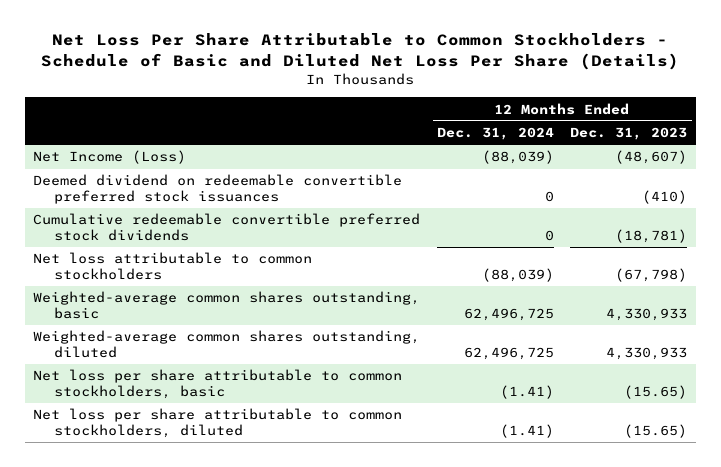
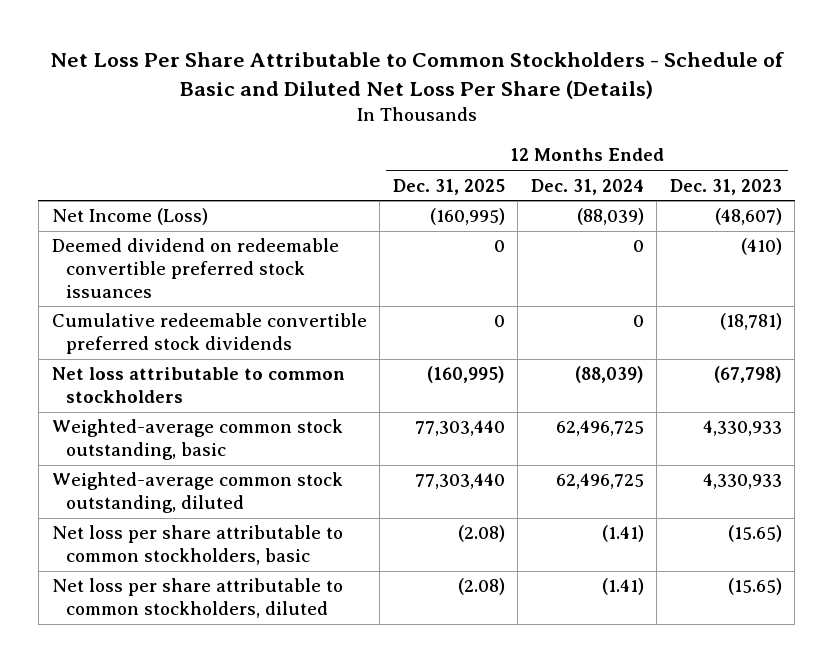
none -> [392,178,505,195] Dec. 31, 2025
[33,291,421,320] Weighted-average common shares outstanding, basic -> [51,419,343,461] Weighted-average common stock outstanding, basic
[33,330,421,359] Weighted-average common shares outstanding, diluted -> [51,472,343,514] Weighted-average common stock outstanding, diluted

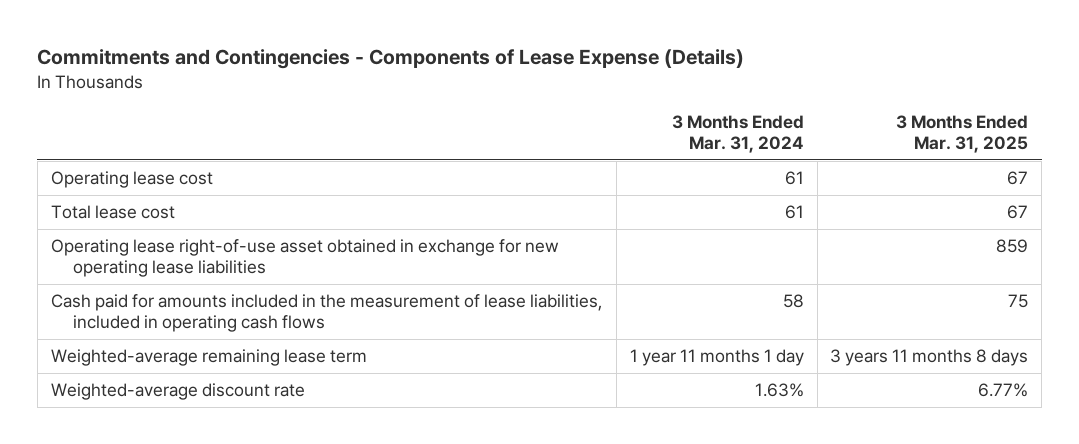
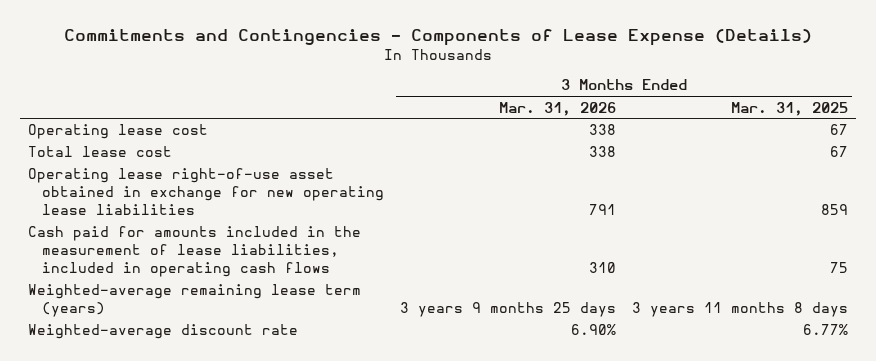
[671,115,804,154] 3 Months Ended Mar. 31, 2024 -> none
none -> [498,101,616,116] Mar. 31, 2026
[50,349,367,367] Weighted-average remaining lease term -> [27,284,361,318] Weighted-average remaining lease term (years)

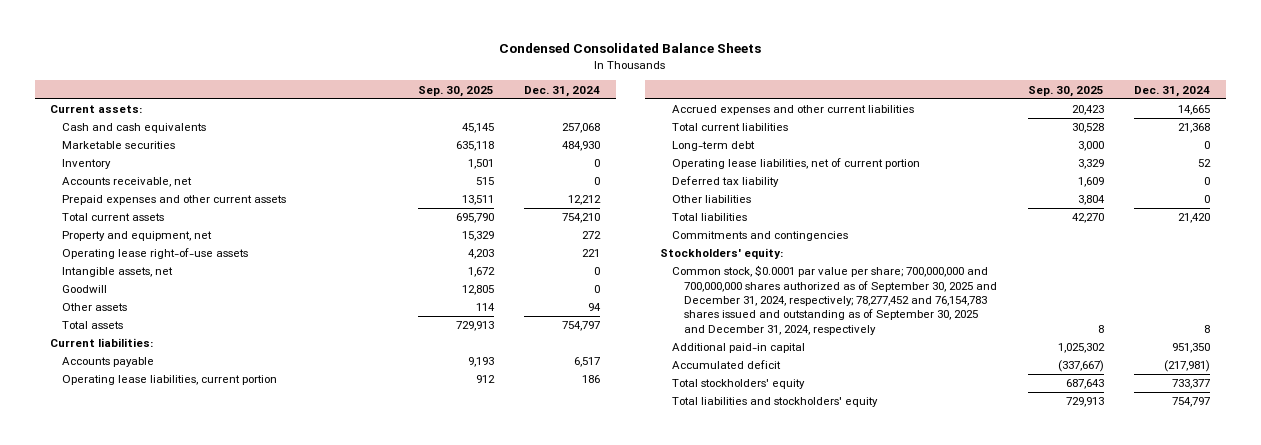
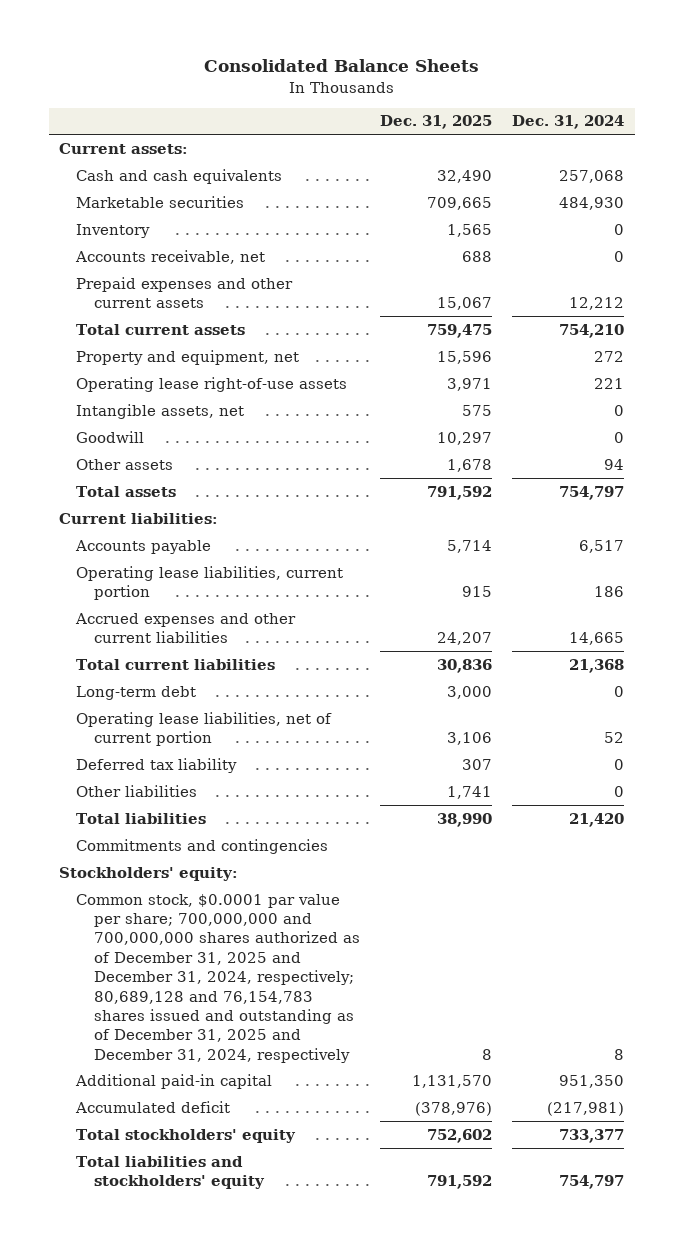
[499,43,762,54] Condensed Consolidated Balance Sheets -> [203,59,479,73] Consolidated Balance Sheets
[417,85,494,97] Sep. 30, 2025 -> none
none -> [380,115,493,130] Dec. 31, 2025
[672,265,997,335] Common stock, $0.0001 par value per share; 700,000,000 and 700,000,000 shares authorized as of September 30, 2025 and December 31, 2024, respectively; 78,277,452 and 76,154,783 shares issued and outstanding as of September 30, 2025 and December 31, 2024, respectively -> [76,893,360,1063] Common stock, $0.0001 par value per share; 700,000,000 and 700,000,000 shares authorized as of December 31, 2025 and December 31, 2024, respectively; 80,689,128 and 76,154,783 shares issued and outstanding as of December 31, 2025 and December 31, 2024, respectively

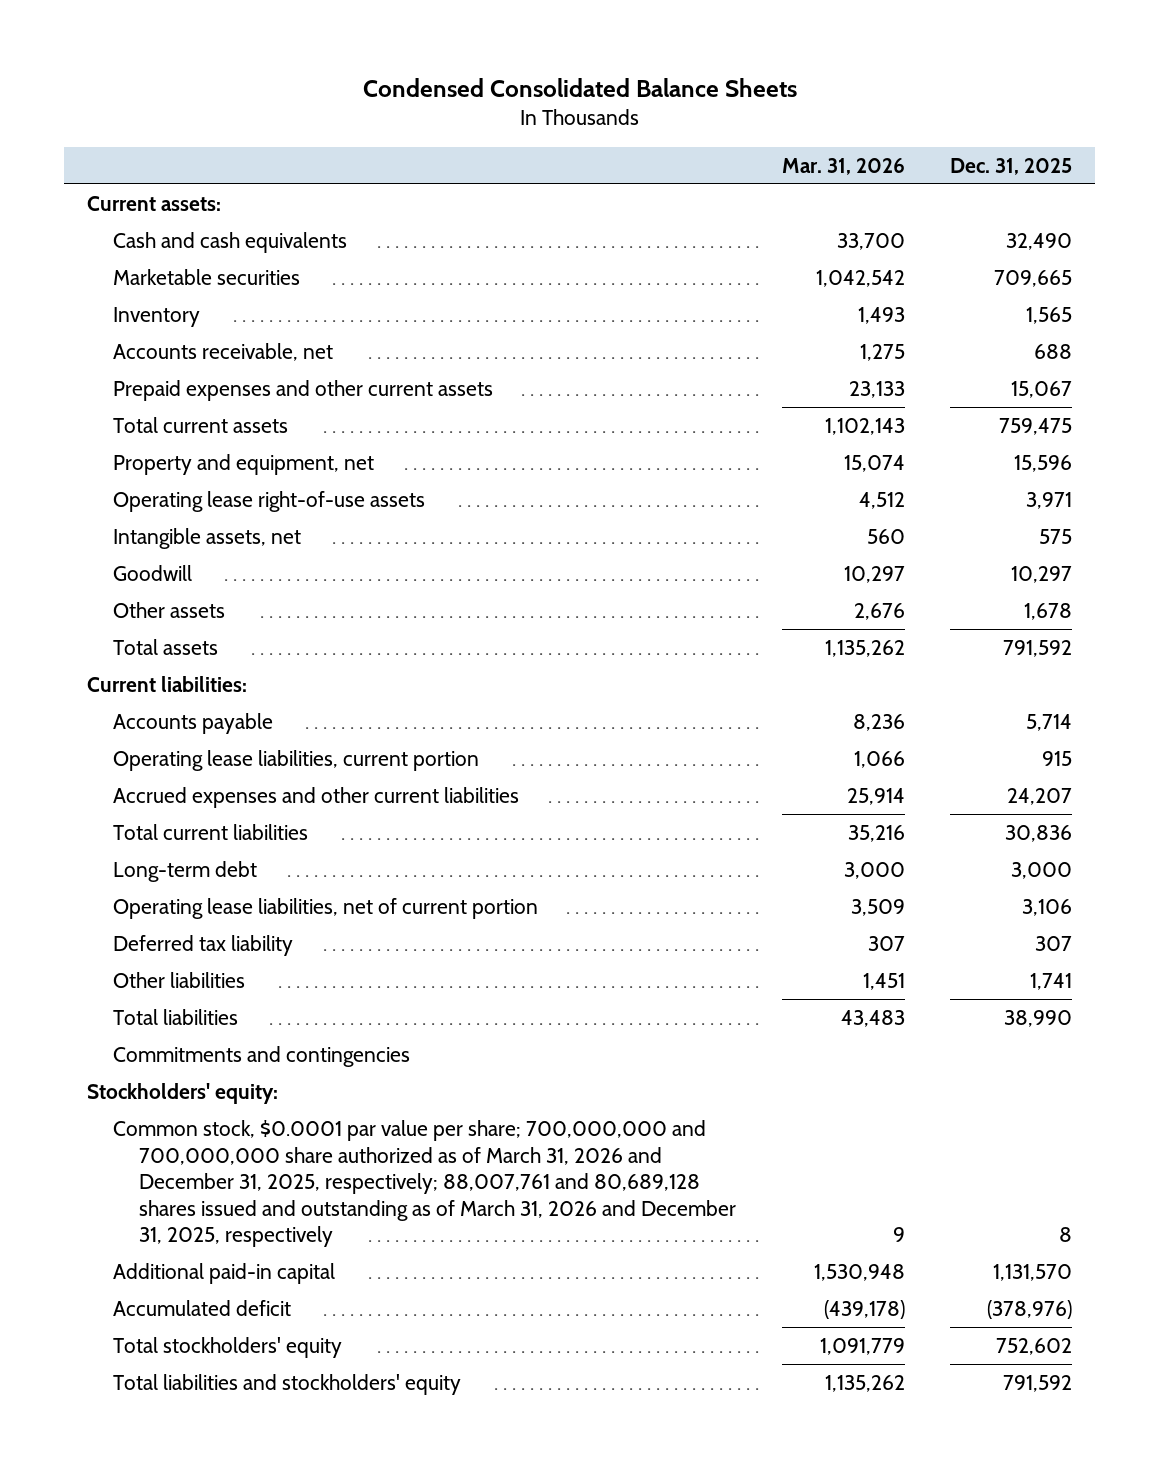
[203,59,479,73] Consolidated Balance Sheets -> [362,77,797,97] Condensed Consolidated Balance Sheets
[512,115,625,130] Dec. 31, 2024 -> none
none -> [781,157,905,175] Mar. 31, 2026
[76,893,360,1063] Common stock, $0.0001 par value per share; 700,000,000 and 700,000,000 shares authorized as of December 31, 2025 and December 31, 2024, respectively; 80,689,128 and 76,154,783 shares issued and outstanding as of December 31, 2025 and December 31, 2024, respectively -> [113,1120,737,1248] Common stock, $0.0001 par value per share; 700,000,000 and 700,000,000 share authorized as of March 31, 2026 and December 31, 2025, respectively; 88,007,761 and 80,689,128 shares issued and outstanding as of March 31, 2026 and December 31, 2025, respectively

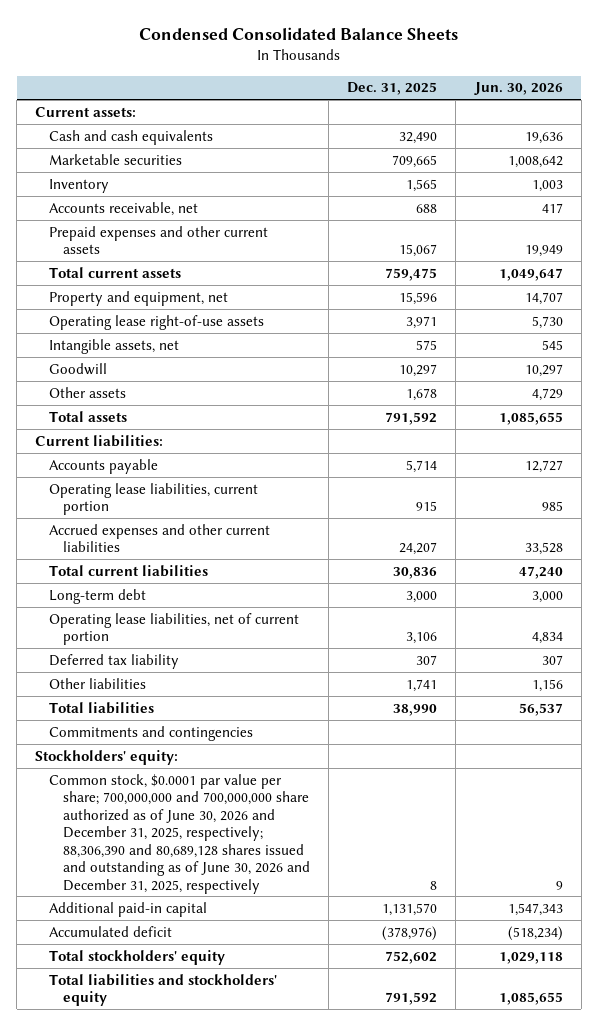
[781,157,905,175] Mar. 31, 2026 -> none
none -> [473,82,563,96] Jun. 30, 2026
[113,1120,737,1248] Common stock, $0.0001 par value per share; 700,000,000 and 700,000,000 share authorized as of March 31, 2026 and December 31, 2025, respectively; 88,007,761 and 80,689,128 shares issued and outstanding as of March 31, 2026 and December 31, 2025, respectively -> [48,773,310,894] Common stock, $0.0001 par value per share; 700,000,000 and 700,000,000 share authorized as of June 30, 2026 and December 31, 2025, respectively; 88,306,390 and 80,689,128 shares issued and outstanding as of June 30, 2026 and December 31, 2025, respectively

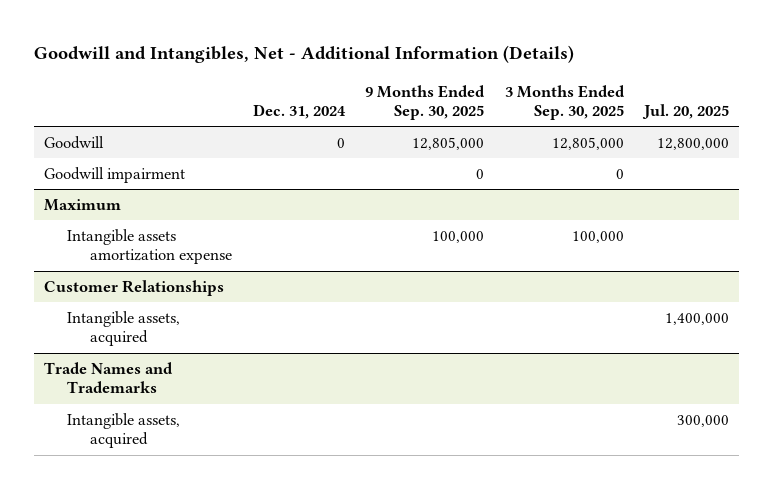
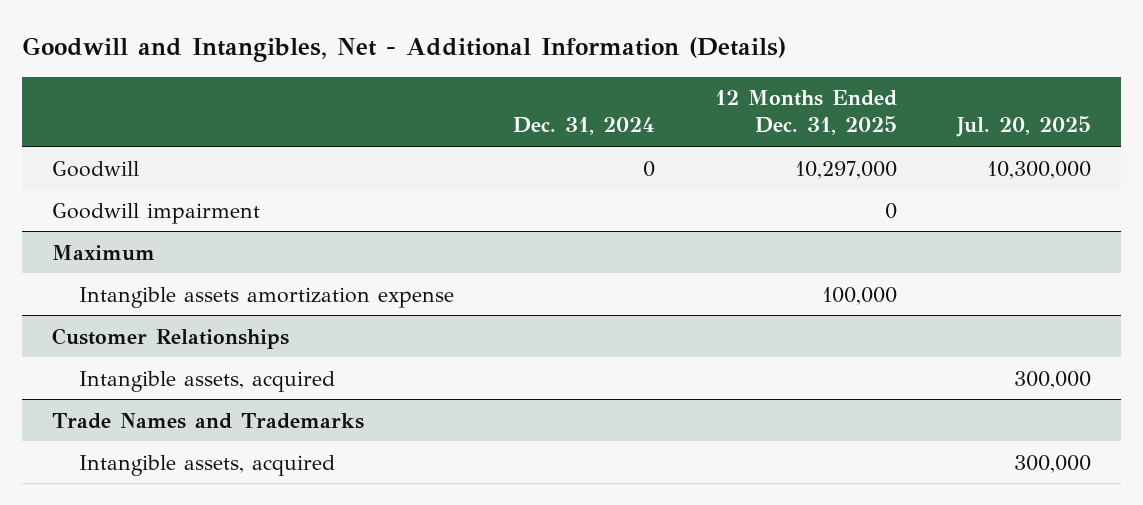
[365,84,486,120] 9 Months Ended Sep. 30, 2025 -> none
[504,84,625,120] 3 Months Ended Sep. 30, 2025 -> none
none -> [715,90,898,136] 12 Months Ended Dec. 31, 2025
[657,138,730,151] 12,800,000 -> [986,160,1091,179] 10,300,000
[665,313,730,326] 1,400,000 -> [1013,370,1091,389] 300,000

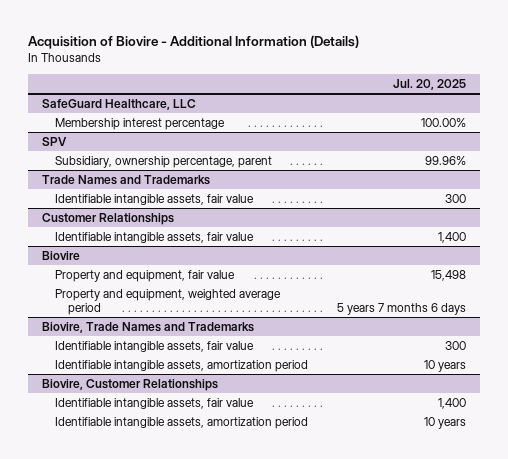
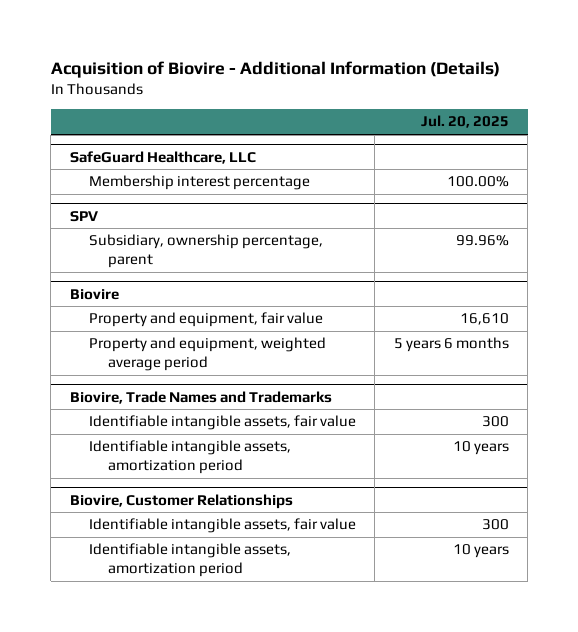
[42,174,211,185] Trade Names and Trademarks -> none
[55,193,255,205] Identifiable intangible assets, fair value -> none
[42,212,175,225] Customer Relationships -> none
[55,231,255,243] Identifiable intangible assets, fair value -> none
[430,269,466,281] 15,498 -> [459,313,509,326] 16,610
[336,302,466,315] 5 years 7 months 6 days -> [393,337,509,353] 5 years 6 months
[437,397,466,409] 1,400 -> [481,519,509,531] 300

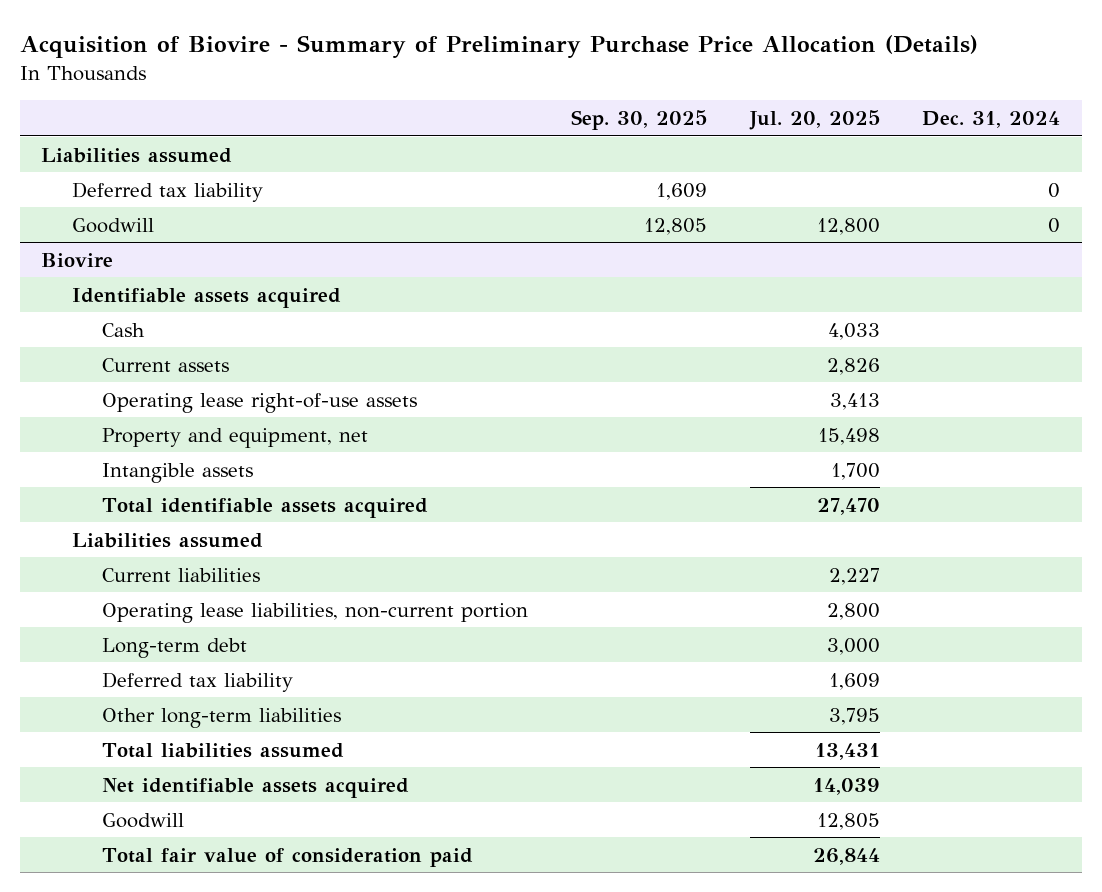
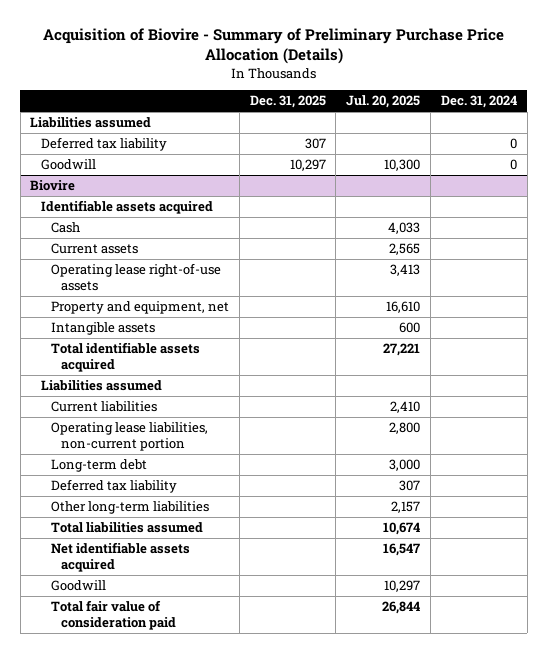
[571,109,708,130] Sep. 30, 2025 -> none
none -> [249,95,326,109] Dec. 31, 2025
[816,217,880,235] 12,800 -> [384,158,421,171] 10,300
[826,357,880,375] 2,826 -> [389,242,421,255] 2,565
[817,427,880,445] 15,498 -> [386,300,421,313] 16,610
[830,462,880,480] 1,700 -> [399,321,421,333] 600
[816,497,880,515] 27,470 -> [383,342,421,356] 27,221
[828,567,880,585] 2,227 -> [390,400,421,413] 2,410
[828,672,880,690] 1,609 -> [399,479,421,491] 307
[828,707,880,725] 3,795 -> [391,500,421,513] 2,157
[814,742,880,760] 13,431 -> [383,521,421,535] 10,674
[812,777,880,795] 14,039 -> [383,542,421,556] 16,547
[816,812,880,830] 12,805 -> [384,579,421,592] 10,297

